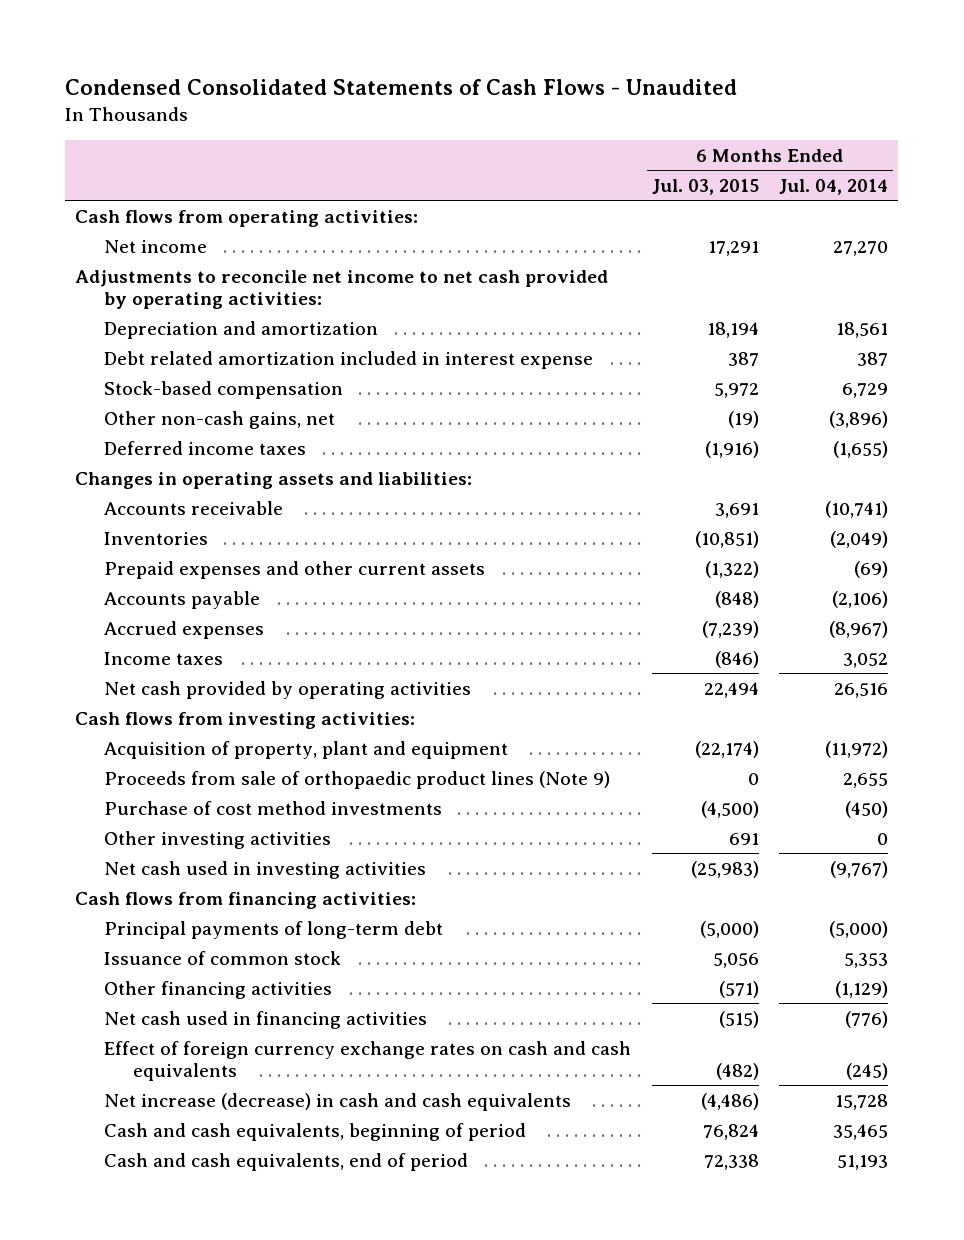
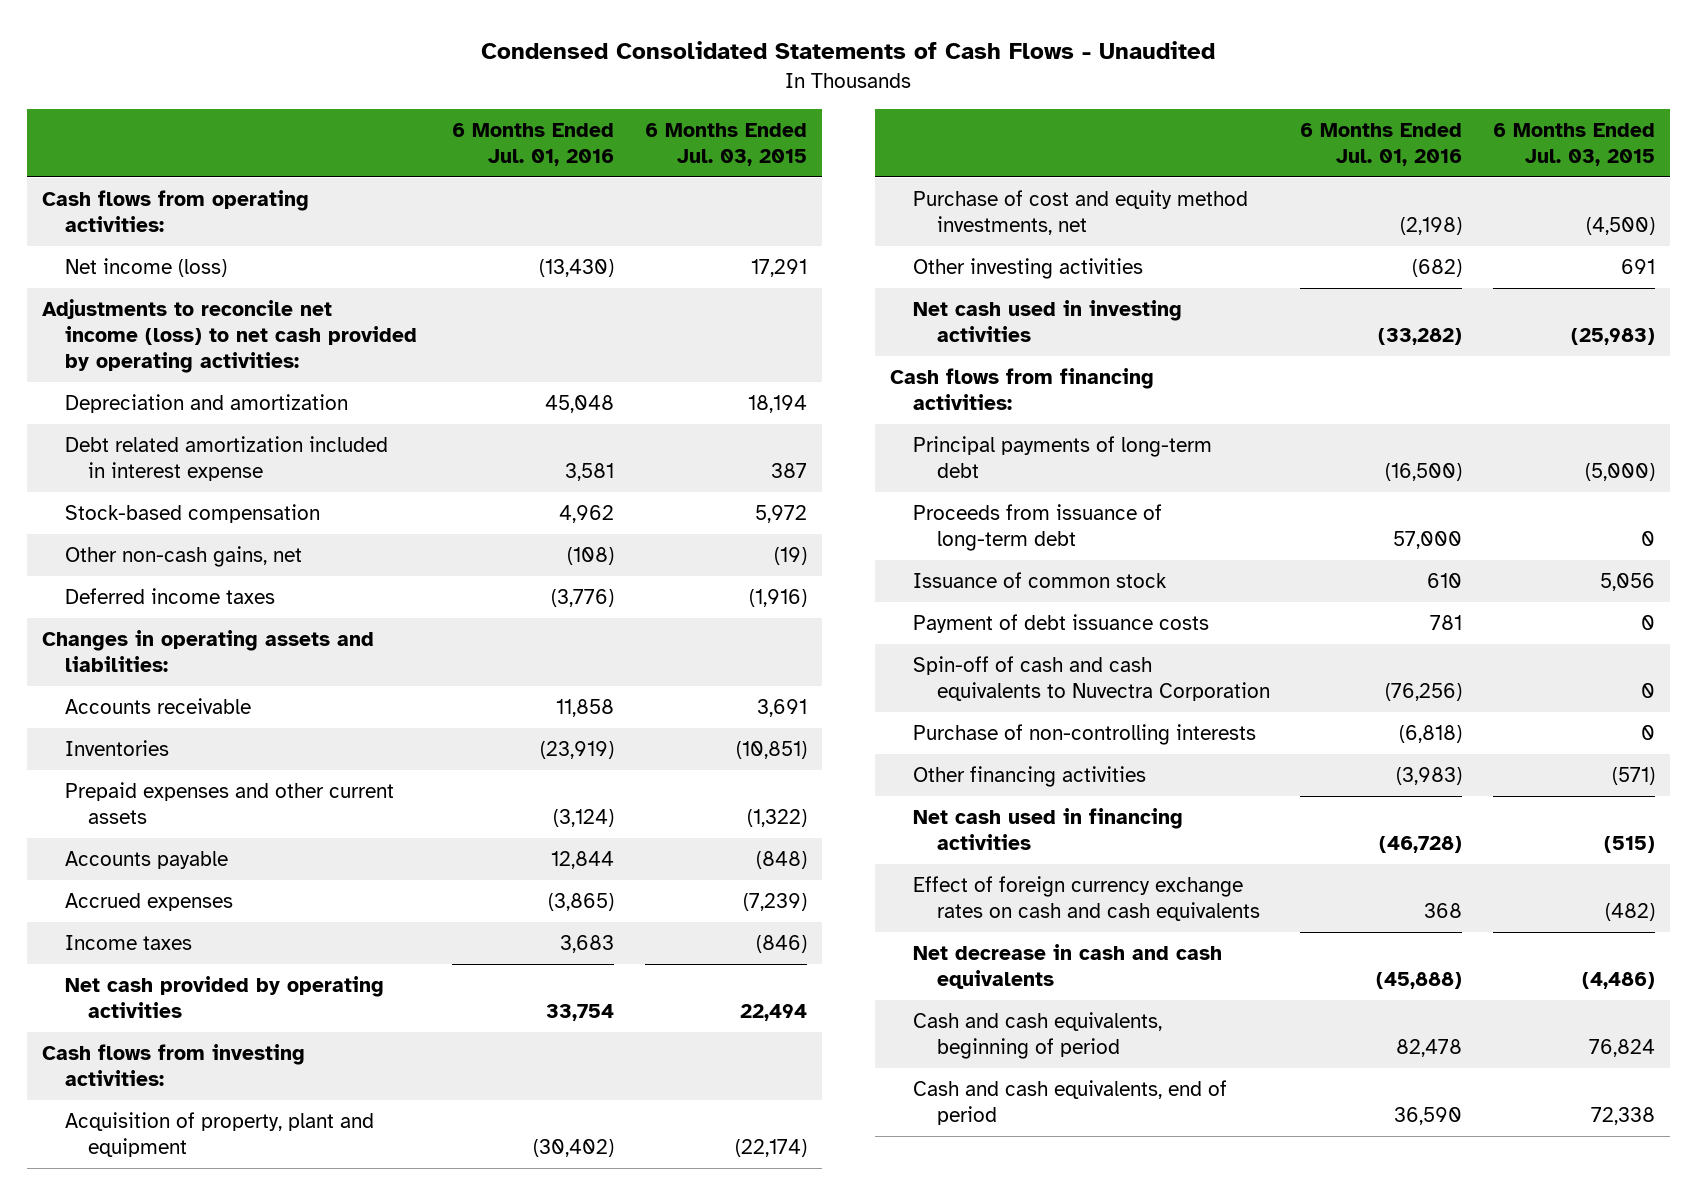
[779,178,889,195] Jul. 04, 2014 -> none
none -> [452,122,615,166] 6 Months Ended Jul. 01, 2016
[104,239,208,253] Net income -> [65,258,228,278] Net income (loss)
[75,269,609,309] Adjustments to reconcile net income to net cash provided by operating activities: -> [41,299,418,373] Adjustments to reconcile net income (loss) to net cash provided by operating activities:
[104,770,611,789] Proceeds from sale of orthopaedic product lines (Note 9) -> none
[104,800,443,815] Purchase of cost method investments -> [913,190,1249,236] Purchase of cost and equity method investments, net
none -> [913,504,1163,552] Proceeds from issuance of long-term debt
none -> [913,614,1210,634] Payment of debt issuance costs
none -> [913,656,1270,702] Spin-off of cash and cash equivalents to Nuvectra Corporation
none -> [913,724,1257,746] Purchase of non-controlling interests
[104,1092,572,1111] Net increase (decrease) in cash and cash equivalents -> [913,944,1223,990] Net decrease in cash and cash equivalents

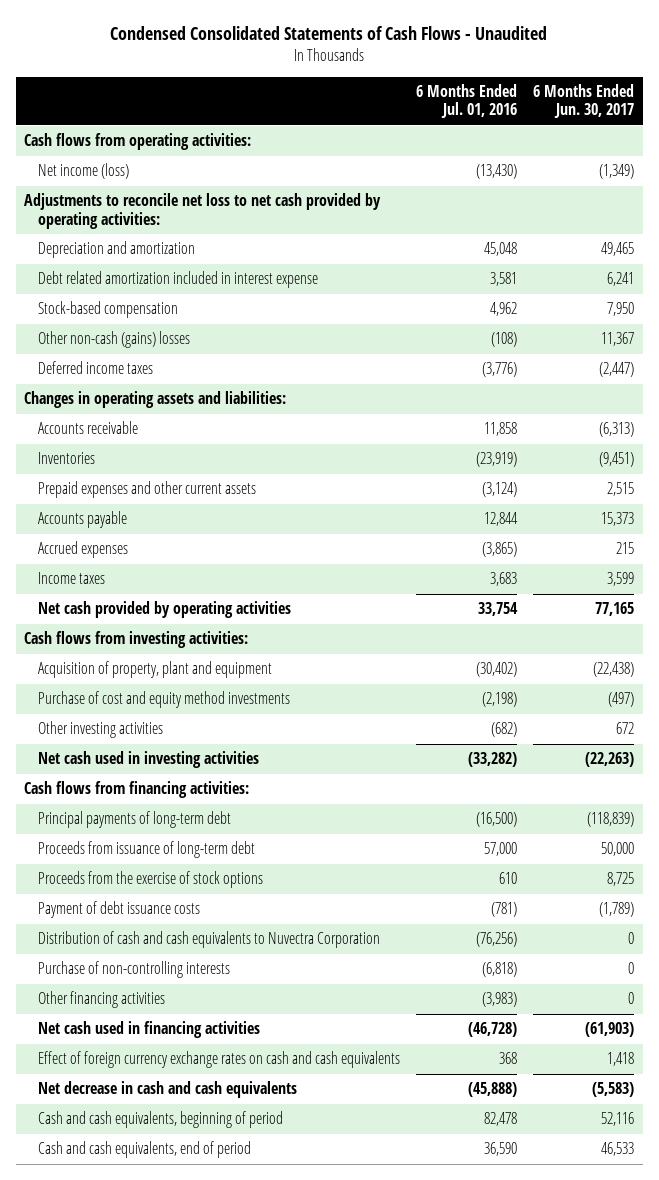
[644,122,807,166] 6 Months Ended Jul. 03, 2015 -> none
none -> [533,84,635,119] 6 Months Ended Jun. 30, 2017
[41,299,418,373] Adjustments to reconcile net income (loss) to net cash provided by operating activities: -> [24,193,382,229] Adjustments to reconcile net loss to net cash provided by operating activities:
[65,546,303,568] Other non-cash gains, net -> [37,331,190,349] Other non-cash (gains) losses
[913,190,1249,236] Purchase of cost and equity method investments, net -> [37,691,290,709] Purchase of cost and equity method investments
[913,572,1168,589] Issuance of common stock -> none
none -> [37,871,263,889] Proceeds from the exercise of stock options
[1430,615,1463,631] 781 -> [491,902,518,918] (781)
[913,656,1270,702] Spin-off of cash and cash equivalents to Nuvectra Corporation -> [37,931,380,949] Distribution of cash and cash equivalents to Nuvectra Corporation

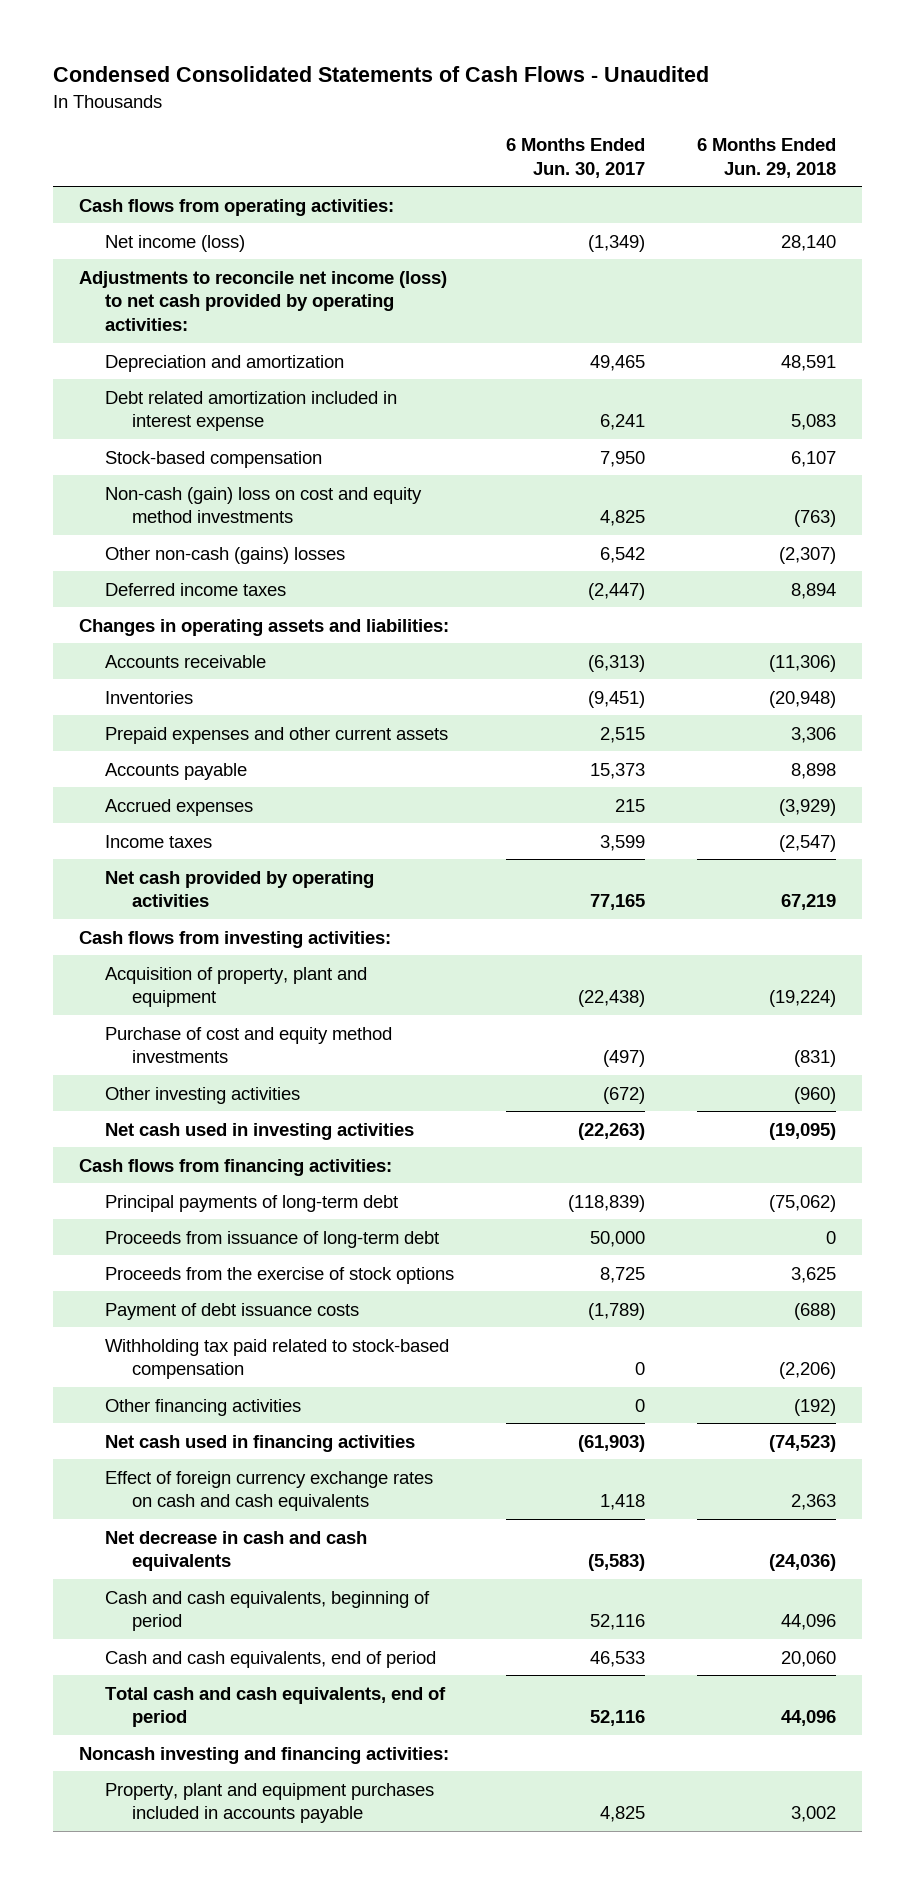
[416,84,518,119] 6 Months Ended Jul. 01, 2016 -> none
none -> [696,137,836,178] 6 Months Ended Jun. 29, 2018
[24,193,382,229] Adjustments to reconcile net loss to net cash provided by operating activities: -> [79,270,448,332] Adjustments to reconcile net income (loss) to net cash provided by operating activities:
none -> [105,486,423,524] Non-cash (gain) loss on cost and equity method investments
[601,332,635,347] 11,367 -> [600,546,646,563] 6,542
[616,722,635,735] 672 -> [603,1086,646,1104] (672)
[37,931,380,949] Distribution of cash and cash equivalents to Nuvectra Corporation -> none
[37,961,230,979] Purchase of non-controlling interests -> none
none -> [105,1338,450,1380] Withholding tax paid related to stock-based compensation
none -> [105,1686,447,1728] Total cash and cash equivalents, end of period
none -> [79,1746,450,1764] Noncash investing and financing activities:
none -> [105,1782,435,1824] Property, plant and equipment purchases included in accounts payable

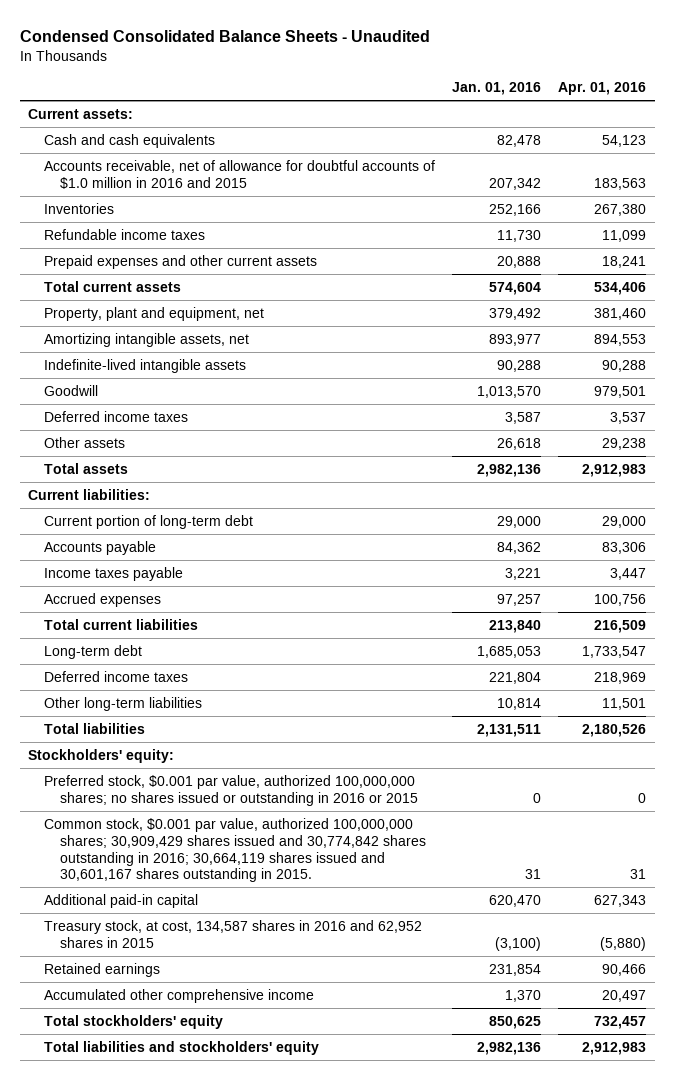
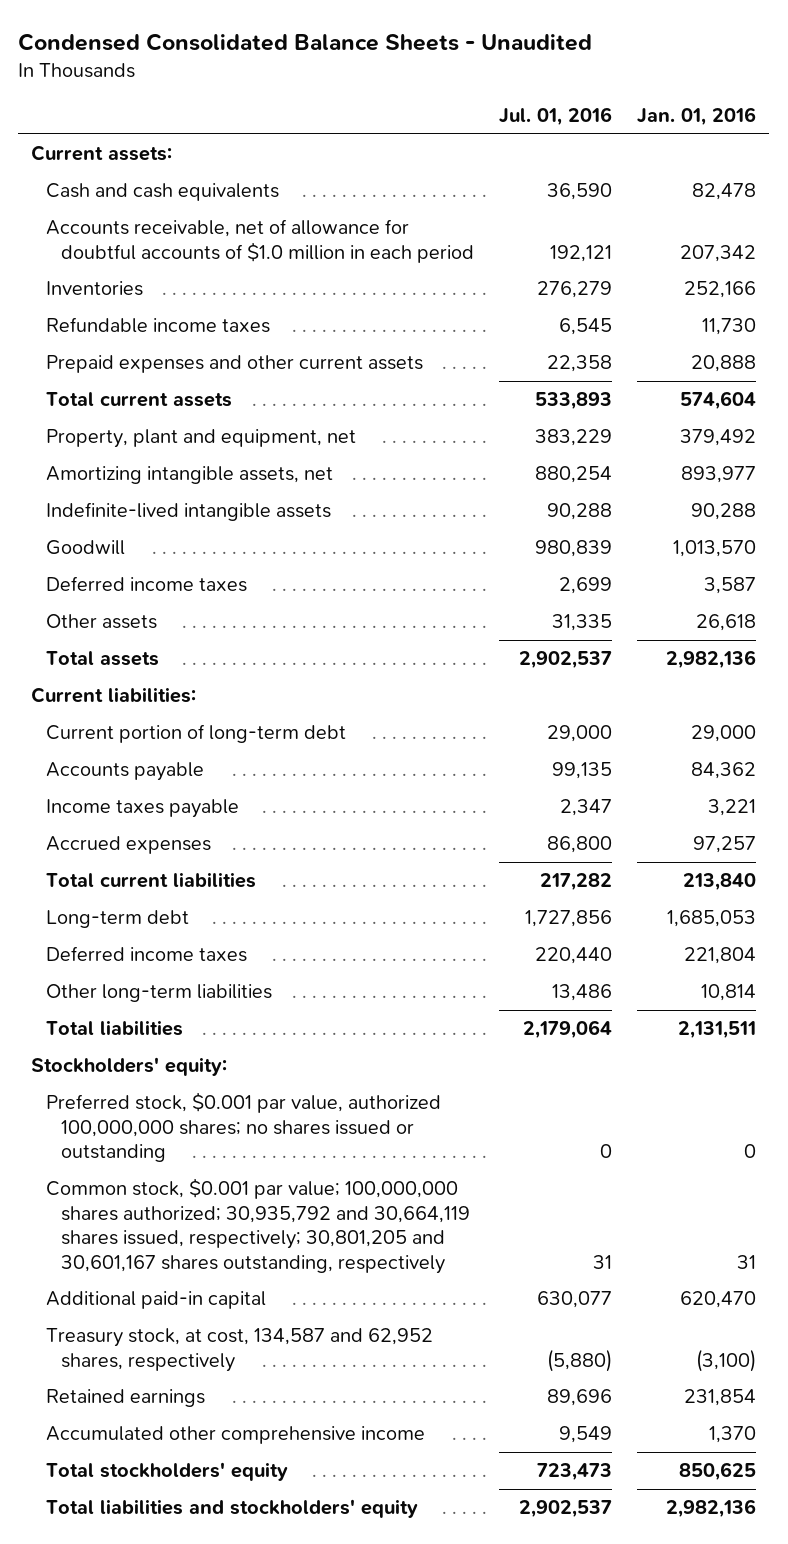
[558,82,647,96] Apr. 01, 2016 -> none
none -> [499,107,613,127] Jul. 01, 2016
[44,159,436,189] Accounts receivable, net of allowance for doubtful accounts of $1.0 million in 2016 and 2015 -> [45,219,474,263] Accounts receivable, net of allowance for doubtful accounts of $1.0 million in each period
[44,774,418,806] Preferred stock, $0.001 par value, authorized 100,000,000 shares; no shares issued or outstanding in 2016 or 2015 -> [45,1092,441,1163] Preferred stock, $0.001 par value, authorized 100,000,000 shares; no shares issued or outstanding
[44,817,426,883] Common stock, $0.001 par value, authorized 100,000,000 shares; 30,909,429 shares issued and 30,774,842 shares outstanding in 2016; 30,664,119 shares issued and 30,601,167 shares outstanding in 2015. -> [45,1178,470,1274] Common stock, $0.001 par value; 100,000,000 shares authorized; 30,935,792 and 30,664,119 shares issued, respectively; 30,801,205 and 30,601,167 shares outstanding, respectively
[44,919,423,948] Treasury stock, at cost, 134,587 shares in 2016 and 62,952 shares in 2015 -> [45,1328,433,1372] Treasury stock, at cost, 134,587 and 62,952 shares, respectively

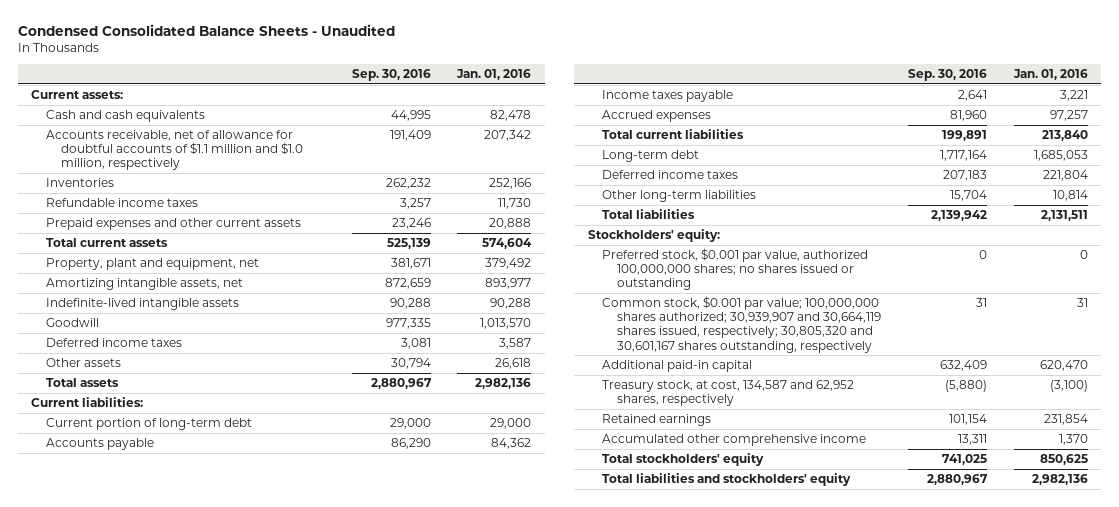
[499,107,613,127] Jul. 01, 2016 -> none
none -> [351,68,431,81] Sep. 30, 2016
[45,219,474,263] Accounts receivable, net of allowance for doubtful accounts of $1.0 million in each period -> [46,129,304,171] Accounts receivable, net of allowance for doubtful accounts of $1.1 million and $1.0 million, respectively
[45,1178,470,1274] Common stock, $0.001 par value; 100,000,000 shares authorized; 30,935,792 and 30,664,119 shares issued, respectively; 30,801,205 and 30,601,167 shares outstanding, respectively -> [602,295,882,353] Common stock, $0.001 par value; 100,000,000 shares authorized; 30,939,907 and 30,664,119 shares issued, respectively; 30,805,320 and 30,601,167 shares outstanding, respectively

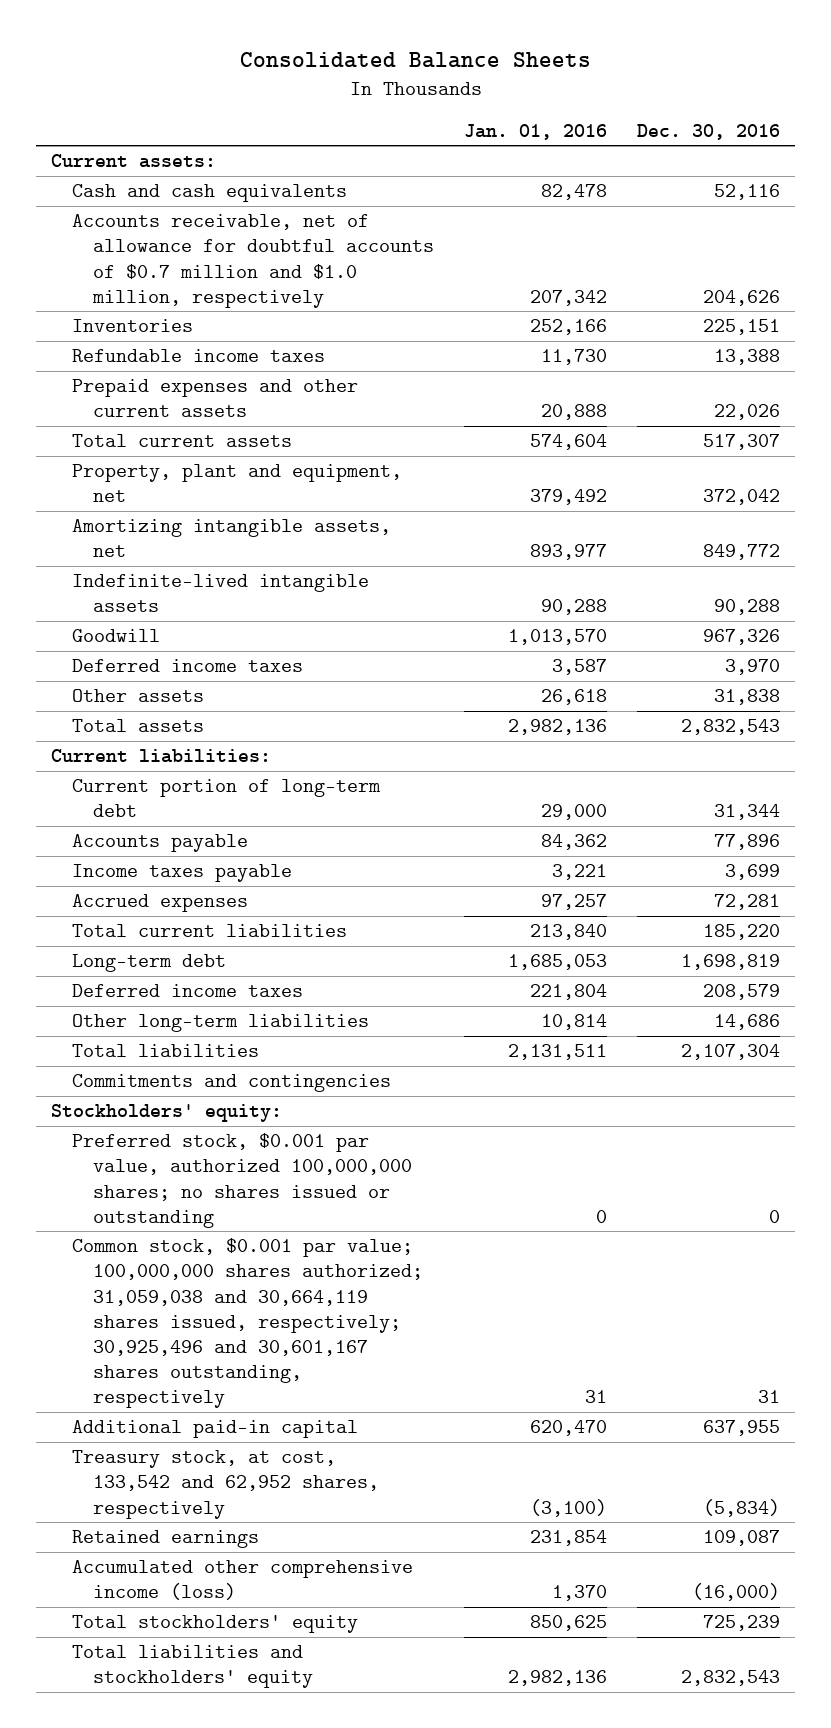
[17,24,395,37] Condensed Consolidated Balance Sheets - Unaudited -> [239,52,591,69] Consolidated Balance Sheets
[351,68,431,81] Sep. 30, 2016 -> none
none -> [637,123,781,140] Dec. 30, 2016
[46,129,304,171] Accounts receivable, net of allowance for doubtful accounts of $1.1 million and $1.0 million, respectively -> [72,214,435,308] Accounts receivable, net of allowance for doubtful accounts of $0.7 million and $1.0 million, respectively
none -> [72,1074,392,1093] Commitments and contingencies
[602,295,882,353] Common stock, $0.001 par value; 100,000,000 shares authorized; 30,939,907 and 30,664,119 shares issued, respectively; 30,805,320 and 30,601,167 shares outstanding, respectively -> [72,1238,424,1409] Common stock, $0.001 par value; 100,000,000 shares authorized; 31,059,038 and 30,664,119 shares issued, respectively; 30,925,496 and 30,601,167 shares outstanding, respectively
[602,379,855,407] Treasury stock, at cost, 134,587 and 62,952 shares, respectively -> [72,1450,380,1519] Treasury stock, at cost, 133,542 and 62,952 shares, respectively
[602,433,867,446] Accumulated other comprehensive income -> [72,1560,414,1601] Accumulated other comprehensive income (loss)

